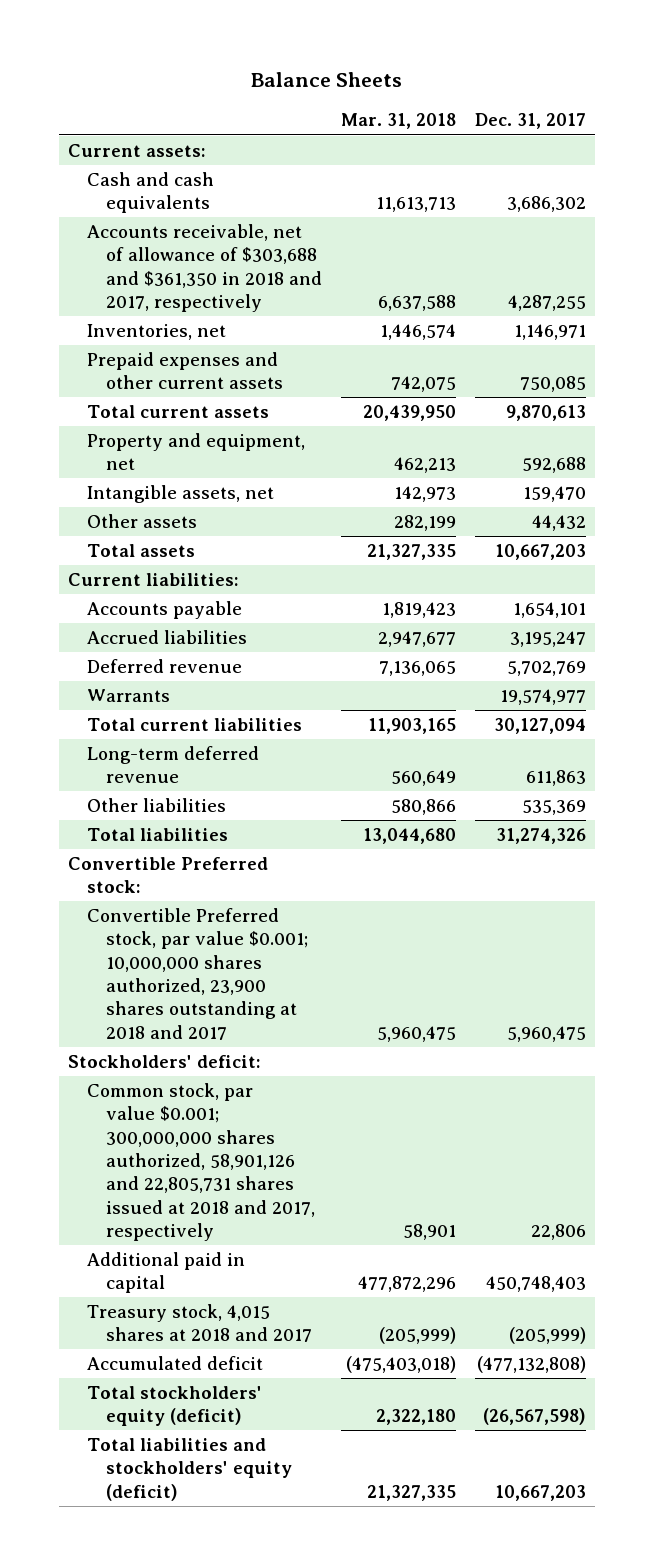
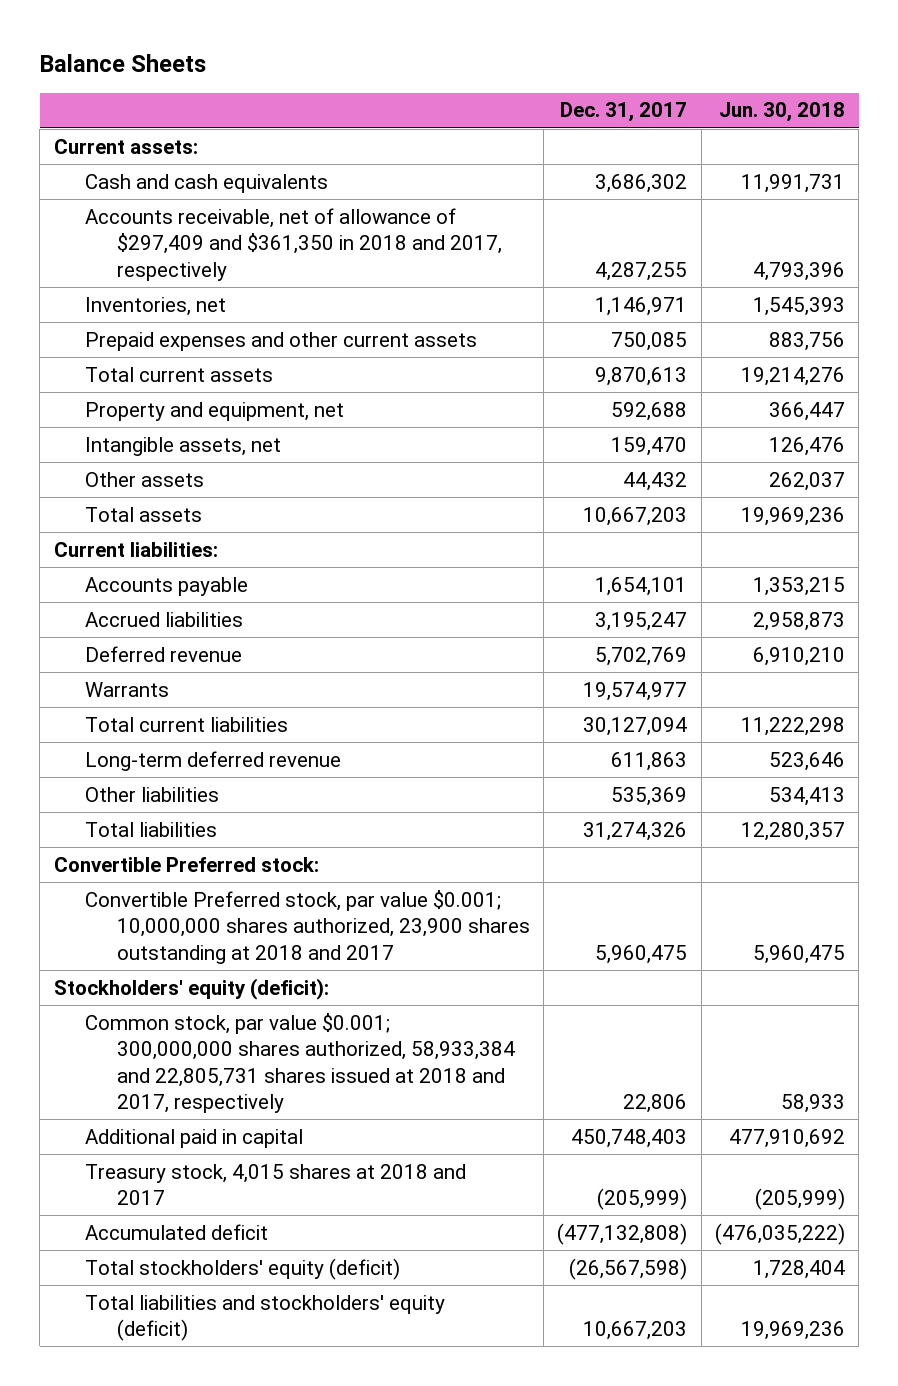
[340,113,456,130] Mar. 31, 2018 -> none
none -> [718,102,845,123] Jun. 30, 2018
[87,223,322,312] Accounts receivable, net of allowance of $303,688 and $361,350 in 2018 and 2017, respectively -> [85,207,502,281] Accounts receivable, net of allowance of $297,409 and $361,350 in 2018 and 2017, respectively
[68,1054,262,1068] Stockholders' deficit: -> [53,977,329,1000] Stockholders' equity (deficit):
[87,1082,315,1241] Common stock, par value $0.001; 300,000,000 shares authorized, 58,901,126 and 22,805,731 shares issued at 2018 and 2017, respectively -> [85,1012,515,1114] Common stock, par value $0.001; 300,000,000 shares authorized, 58,933,384 and 22,805,731 shares issued at 2018 and 2017, respectively

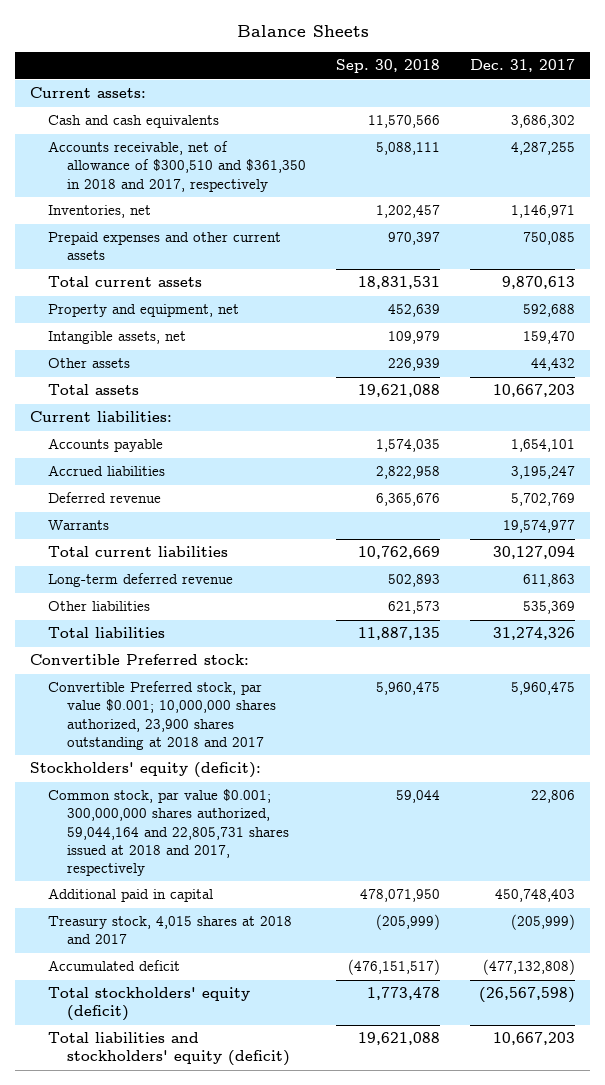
[718,102,845,123] Jun. 30, 2018 -> none
none -> [336,59,441,74] Sep. 30, 2018
[85,207,502,281] Accounts receivable, net of allowance of $297,409 and $361,350 in 2018 and 2017, respectively -> [48,141,306,192] Accounts receivable, net of allowance of $300,510 and $361,350 in 2018 and 2017, respectively
[85,1012,515,1114] Common stock, par value $0.001; 300,000,000 shares authorized, 58,933,384 and 22,805,731 shares issued at 2018 and 2017, respectively -> [48,789,289,876] Common stock, par value $0.001; 300,000,000 shares authorized, 59,044,164 and 22,805,731 shares issued at 2018 and 2017, respectively

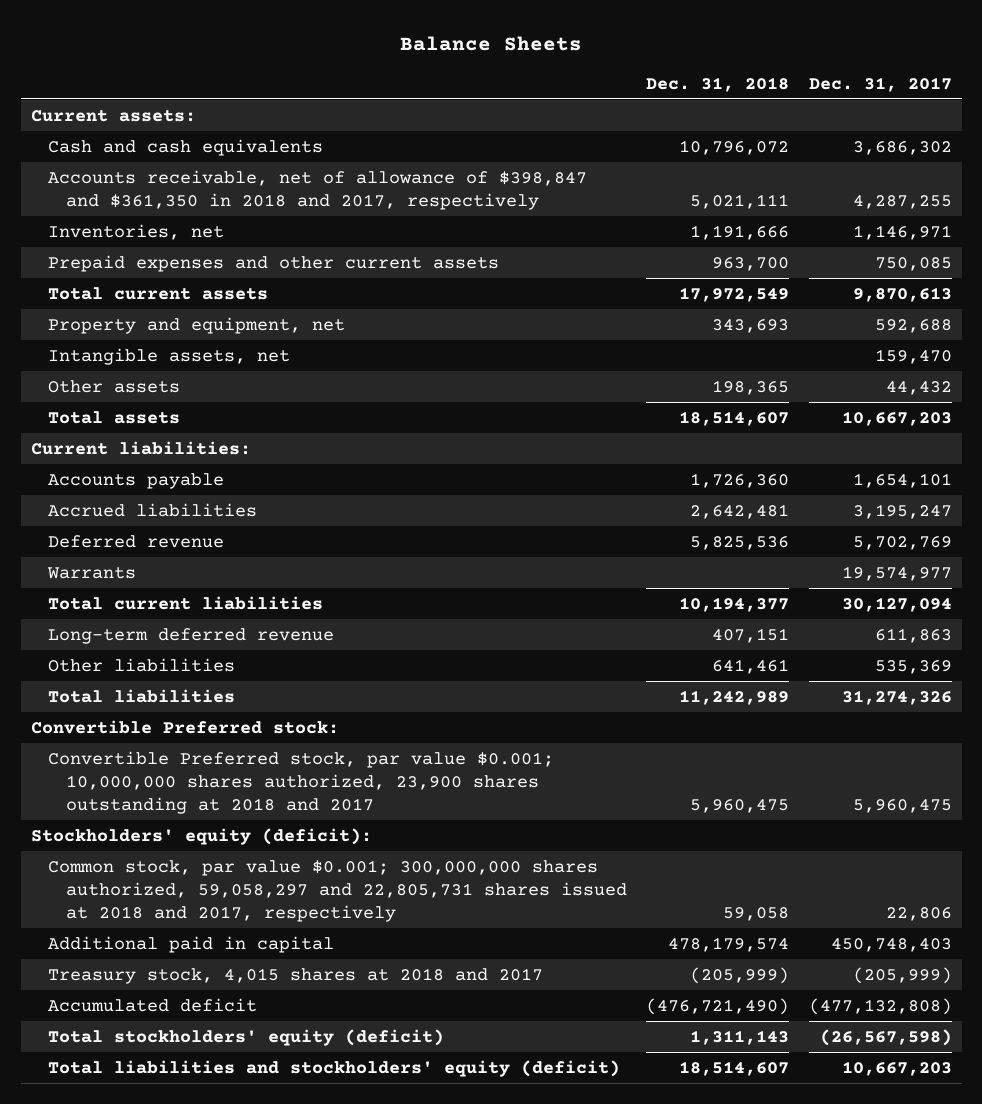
[336,59,441,74] Sep. 30, 2018 -> none
none -> [646,76,790,92] Dec. 31, 2018
[48,141,306,192] Accounts receivable, net of allowance of $300,510 and $361,350 in 2018 and 2017, respectively -> [48,169,588,210] Accounts receivable, net of allowance of $398,847 and $361,350 in 2018 and 2017, respectively
[48,789,289,876] Common stock, par value $0.001; 300,000,000 shares authorized, 59,044,164 and 22,805,731 shares issued at 2018 and 2017, respectively -> [48,859,628,922] Common stock, par value $0.001; 300,000,000 shares authorized, 59,058,297 and 22,805,731 shares issued at 2018 and 2017, respectively

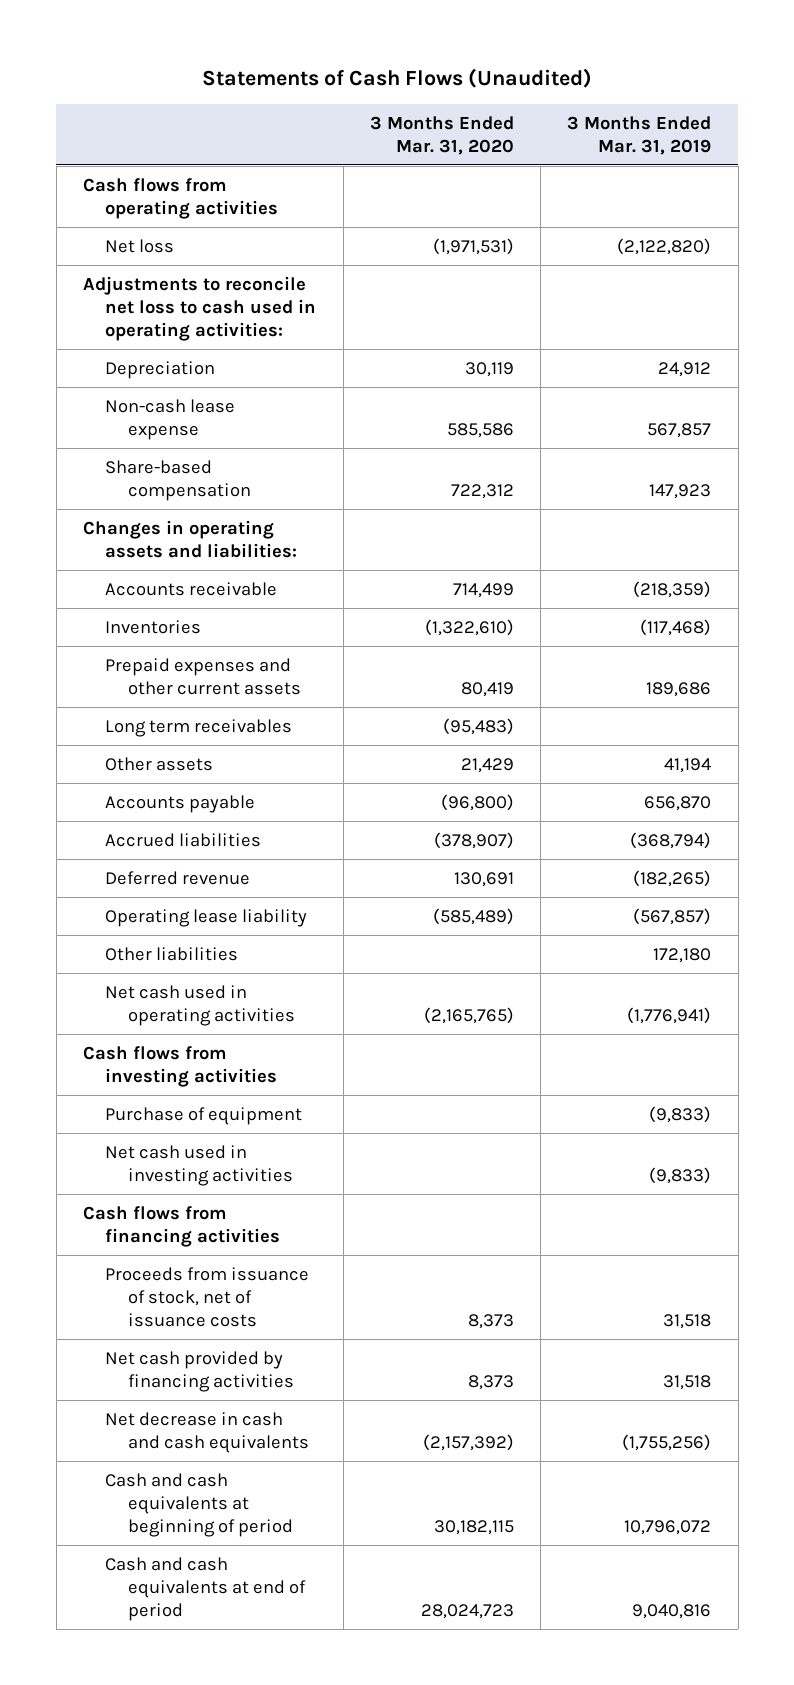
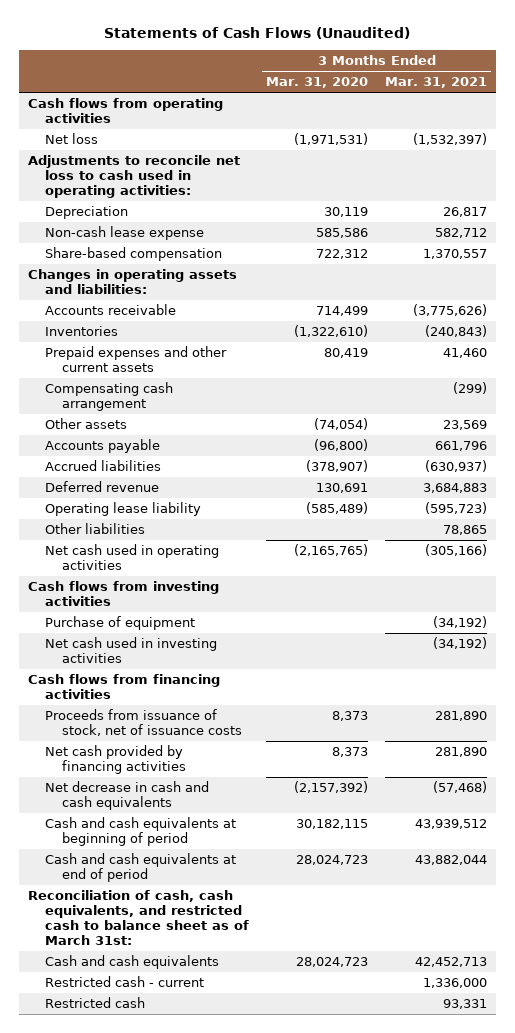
[567,115,712,155] 3 Months Ended Mar. 31, 2019 -> none
none -> [385,77,488,89] Mar. 31, 2021
[105,718,293,737] Long term receivables -> none
none -> [44,381,173,411] Compensating cash arrangement
[460,757,514,773] 21,429 -> [313,417,368,430] (74,054)
none -> [27,889,249,945] Reconciliation of cash, cash equivalents, and restricted cash to balance sheet as of March 31st:
none -> [44,954,219,969] Cash and cash equivalents
none -> [44,975,204,987] Restricted cash - current
none -> [44,996,145,1008] Restricted cash

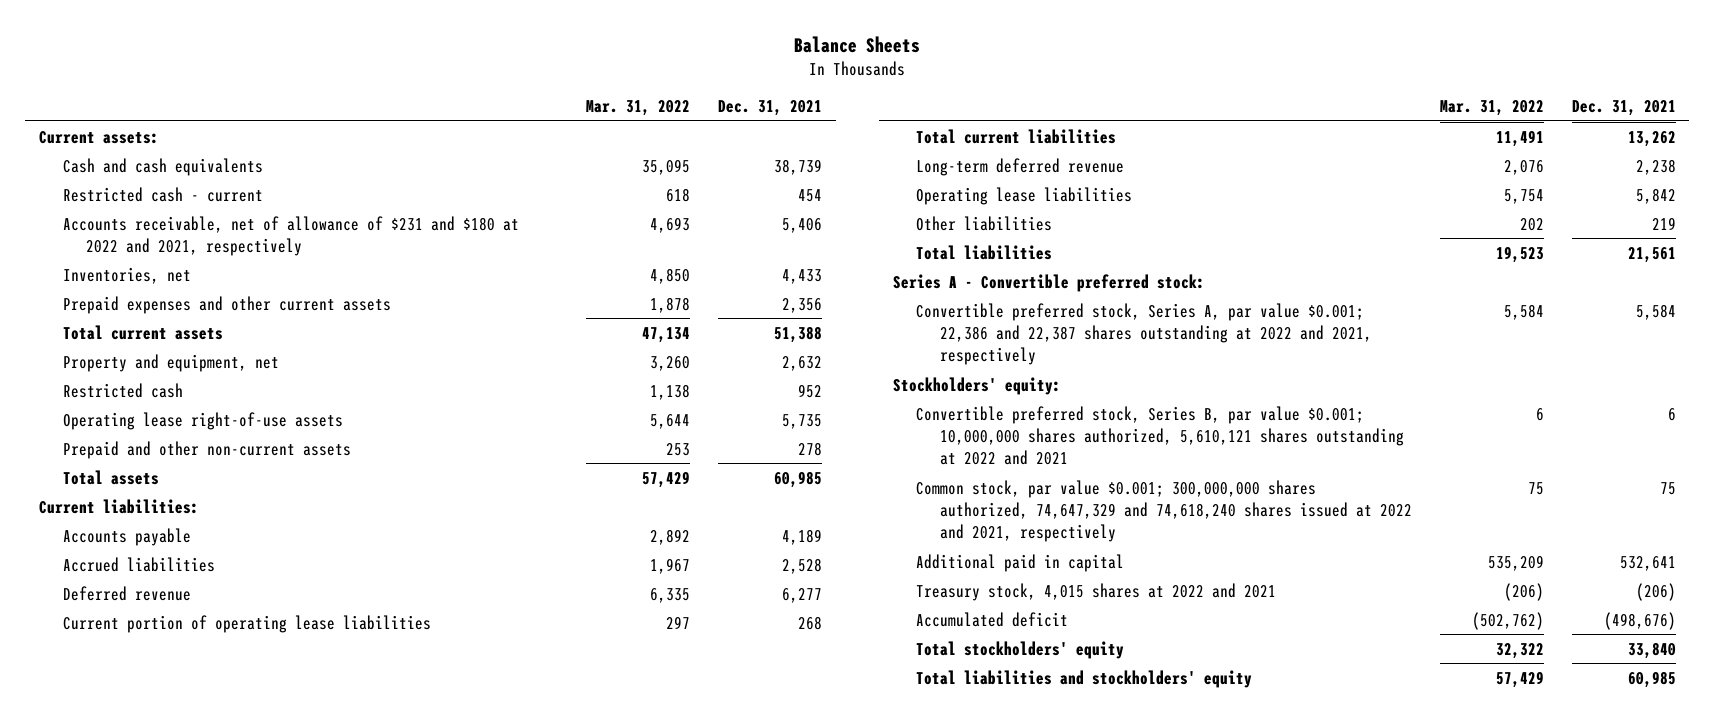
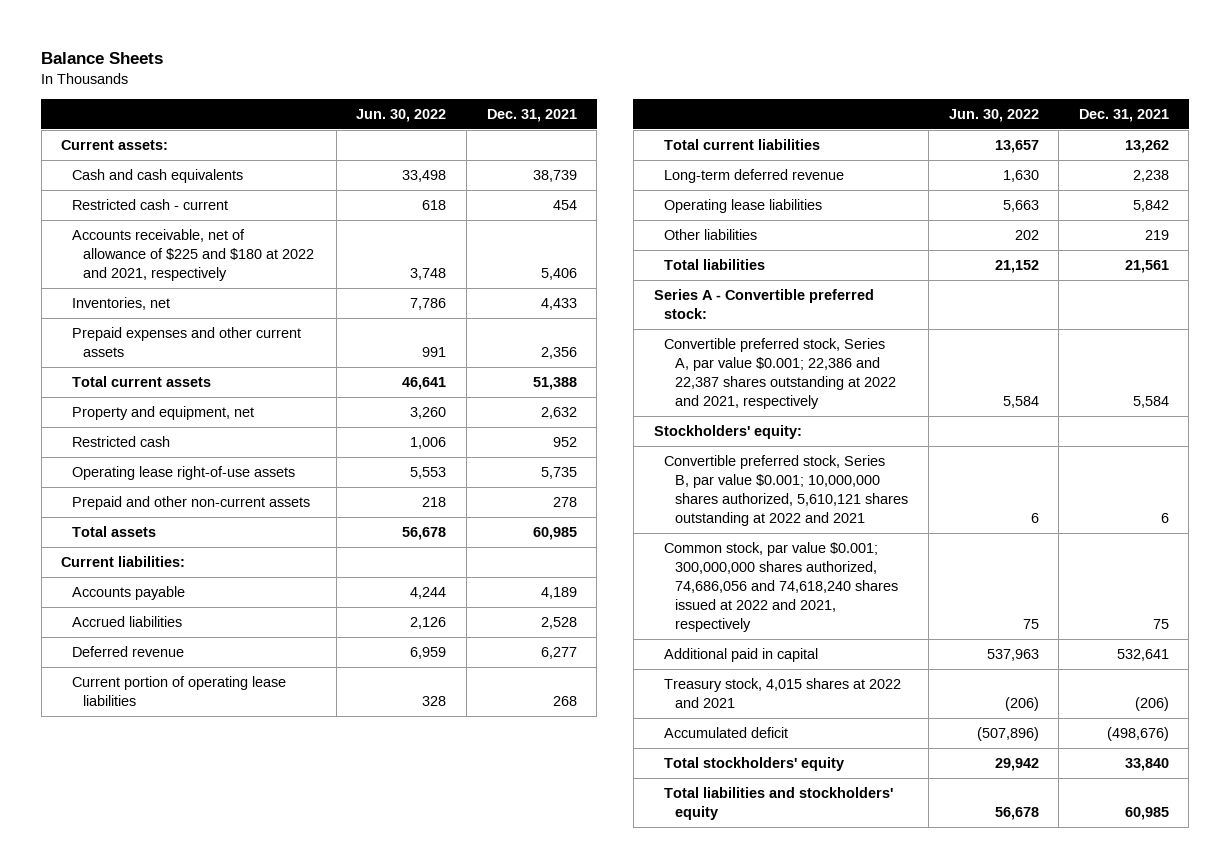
[586,100,691,117] Mar. 31, 2022 -> none
none -> [356,108,447,122] Jun. 30, 2022
[62,215,519,256] Accounts receivable, net of allowance of $231 and $180 at 2022 and 2021, respectively -> [72,229,315,282] Accounts receivable, net of allowance of $225 and $180 at 2022 and 2021, respectively
[916,479,1412,542] Common stock, par value $0.001; 300,000,000 shares authorized, 74,647,329 and 74,618,240 shares issued at 2022 and 2021, respectively -> [664,542,899,633] Common stock, par value $0.001; 300,000,000 shares authorized, 74,686,056 and 74,618,240 shares issued at 2022 and 2021, respectively

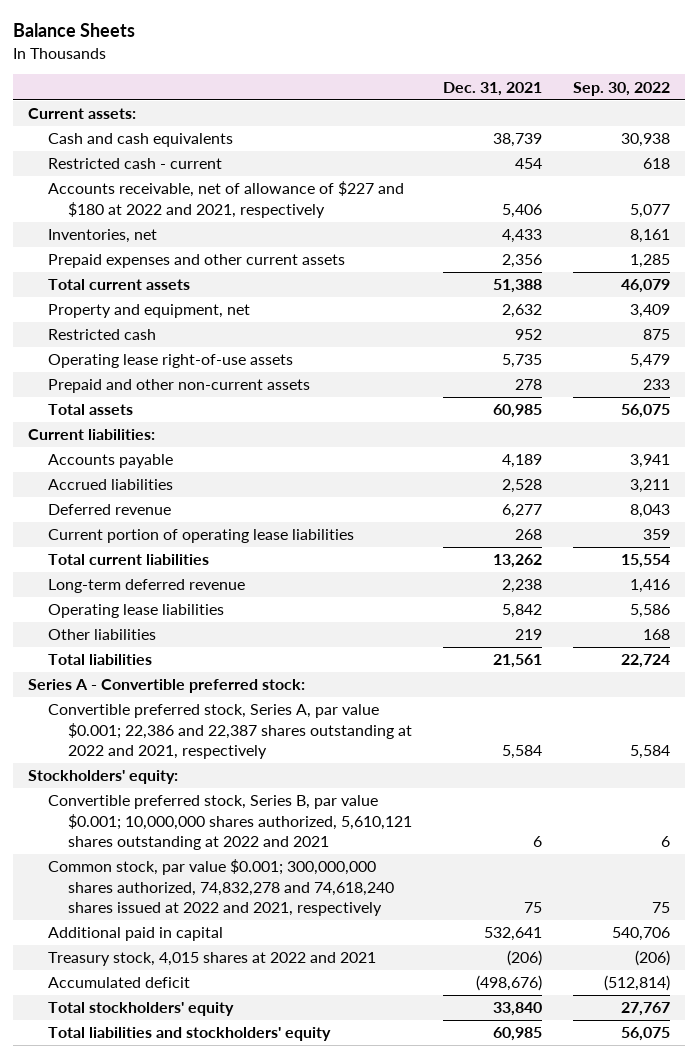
[356,108,447,122] Jun. 30, 2022 -> none
none -> [572,81,670,96] Sep. 30, 2022
[72,229,315,282] Accounts receivable, net of allowance of $225 and $180 at 2022 and 2021, respectively -> [48,181,405,218] Accounts receivable, net of allowance of $227 and $180 at 2022 and 2021, respectively
[664,542,899,633] Common stock, par value $0.001; 300,000,000 shares authorized, 74,686,056 and 74,618,240 shares issued at 2022 and 2021, respectively -> [48,859,395,917] Common stock, par value $0.001; 300,000,000 shares authorized, 74,832,278 and 74,618,240 shares issued at 2022 and 2021, respectively

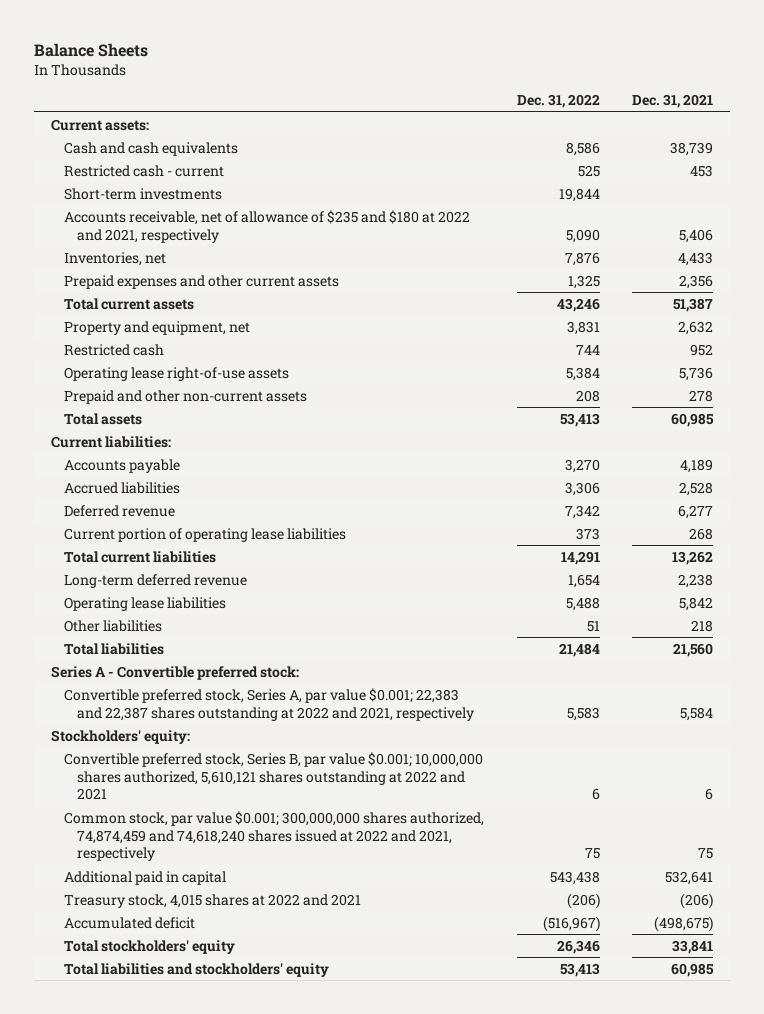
[572,81,670,96] Sep. 30, 2022 -> none
none -> [516,94,600,109] Dec. 31, 2022
[515,158,543,170] 454 -> [690,164,714,177] 453
none -> [63,187,222,200] Short-term investments
[48,181,405,218] Accounts receivable, net of allowance of $227 and $180 at 2022 and 2021, respectively -> [63,209,470,243] Accounts receivable, net of allowance of $235 and $180 at 2022 and 2021, respectively
[493,279,543,294] 51,388 -> [673,297,714,312] 51,387
[502,354,543,369] 5,735 -> [679,366,714,381] 5,736
[515,629,543,641] 219 -> [691,619,714,632] 218
[493,654,543,669] 21,561 -> [673,642,714,657] 21,560
[48,704,413,760] Convertible preferred stock, Series A, par value $0.001; 22,386 and 22,387 shares outstanding at 2022 and 2021, respectively -> [63,687,474,721] Convertible preferred stock, Series A, par value $0.001; 22,383 and 22,387 shares outstanding at 2022 and 2021, respectively
[48,859,395,917] Common stock, par value $0.001; 300,000,000 shares authorized, 74,832,278 and 74,618,240 shares issued at 2022 and 2021, respectively -> [63,810,484,862] Common stock, par value $0.001; 300,000,000 shares authorized, 74,874,459 and 74,618,240 shares issued at 2022 and 2021, respectively
[476,975,543,992] (498,676) -> [654,915,714,932] (498,675)
[493,1002,543,1017] 33,840 -> [672,939,714,954] 33,841

